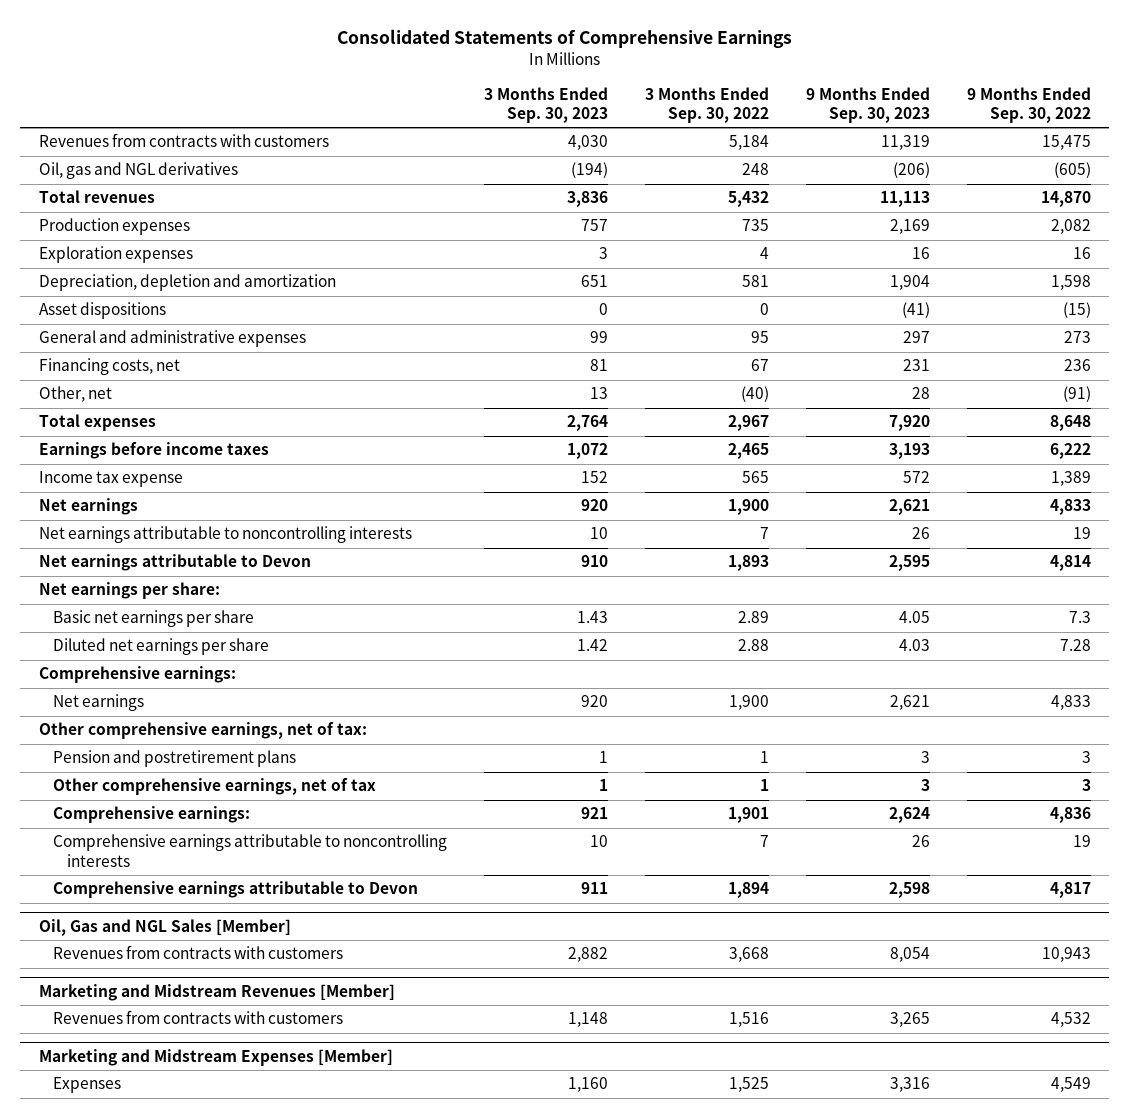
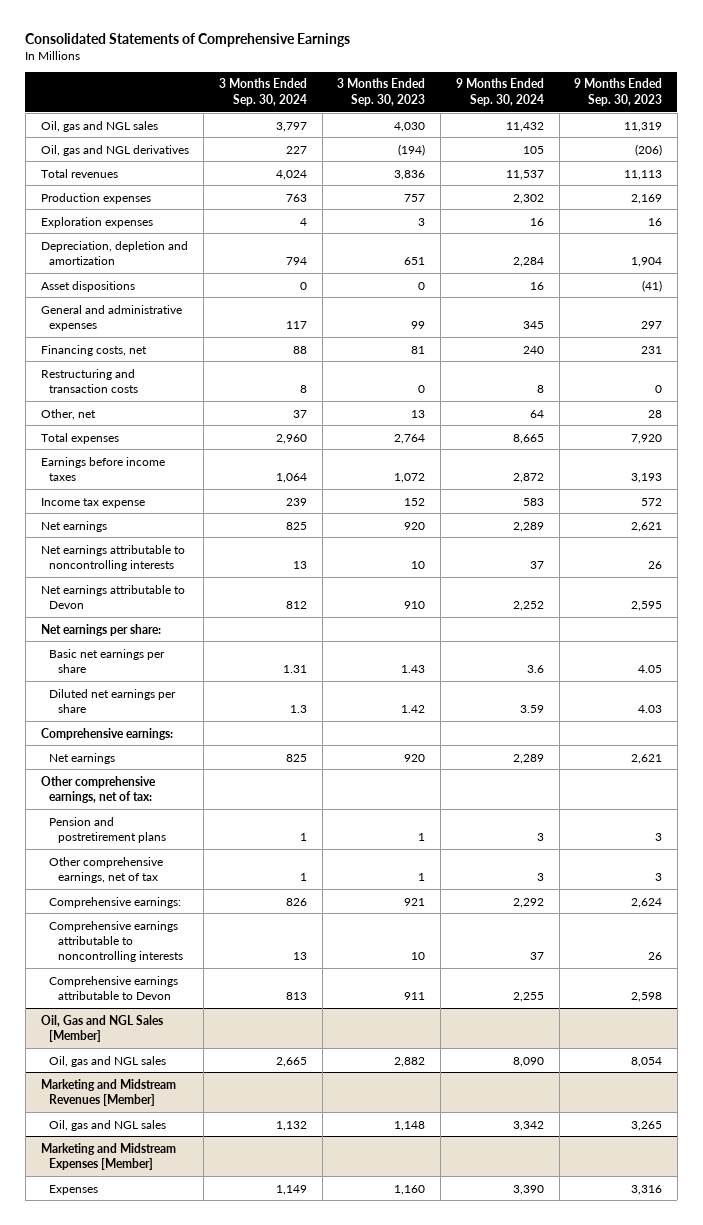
[644,86,769,123] 3 Months Ended Sep. 30, 2022 -> none
[966,86,1091,123] 9 Months Ended Sep. 30, 2022 -> none
none -> [218,78,307,106] 3 Months Ended Sep. 30, 2024
none -> [455,78,544,106] 9 Months Ended Sep. 30, 2024
[38,133,329,148] Revenues from contracts with customers -> [40,120,158,132] Oil, gas and NGL sales
none -> [40,368,139,393] Restructuring and transaction costs
[52,945,343,960] Revenues from contracts with customers -> [49,1055,167,1067] Oil, gas and NGL sales
[52,1010,343,1025] Revenues from contracts with customers -> [49,1119,167,1131] Oil, gas and NGL sales

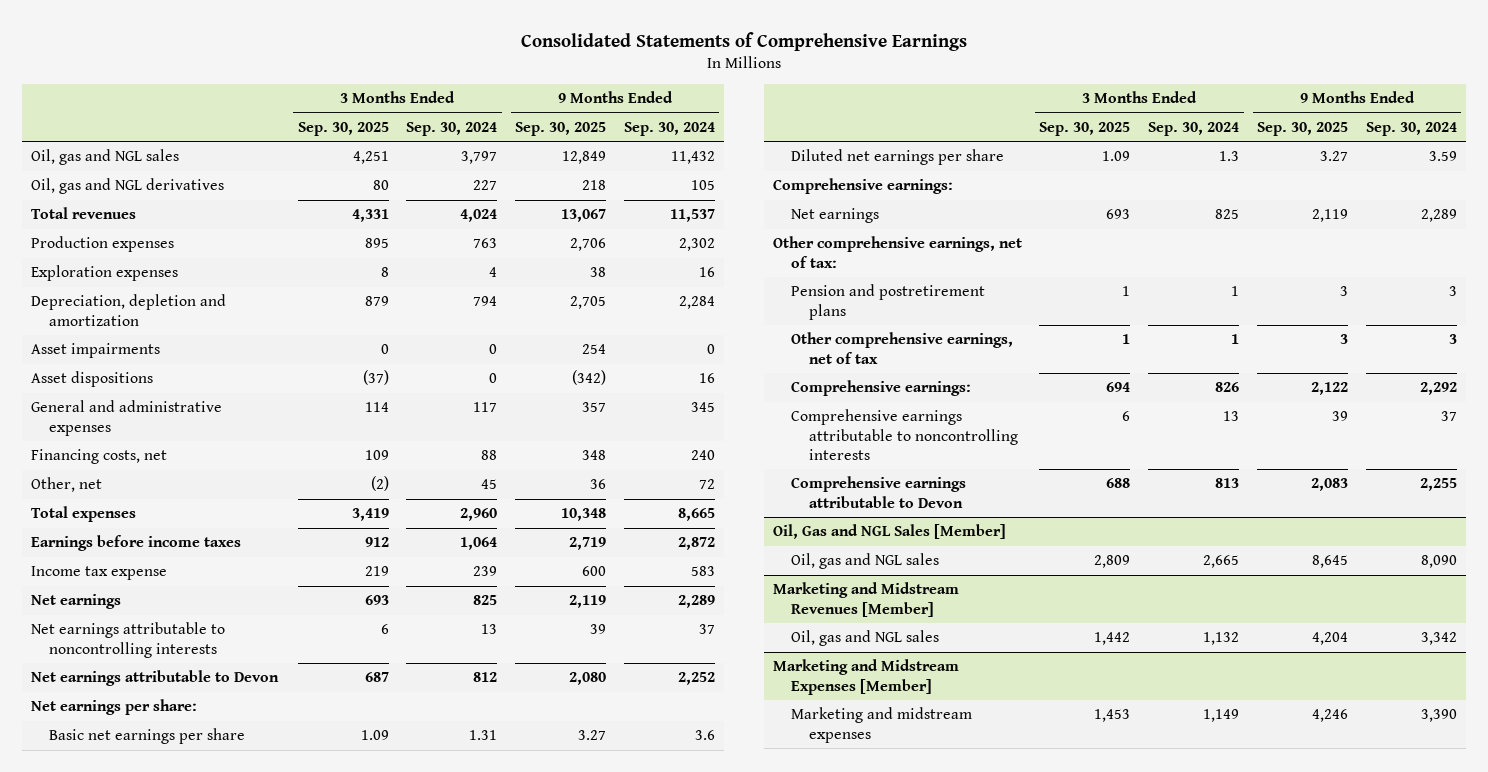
[337,78,426,106] 3 Months Ended Sep. 30, 2023 -> none
[574,78,663,106] 9 Months Ended Sep. 30, 2023 -> none
none -> [297,121,389,136] Sep. 30, 2025
none -> [515,121,607,136] Sep. 30, 2025
none -> [30,343,160,359] Asset impairments
[40,368,139,393] Restructuring and transaction costs -> none
[292,409,307,418] 37 -> [481,479,498,490] 45
[529,409,544,418] 64 -> [698,479,715,490] 72
[49,1184,99,1195] Expenses -> [791,707,973,743] Marketing and midstream expenses

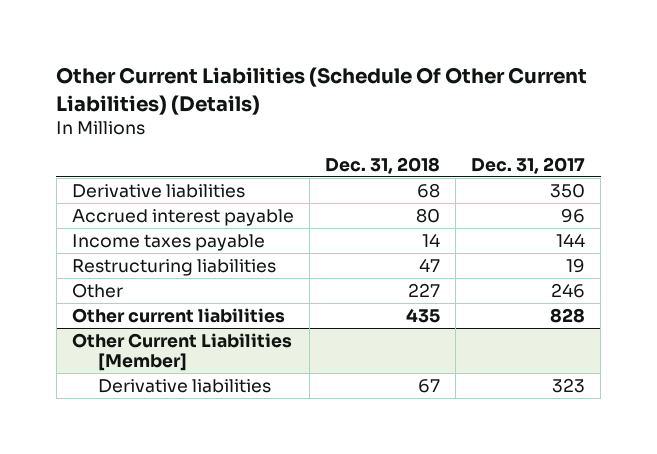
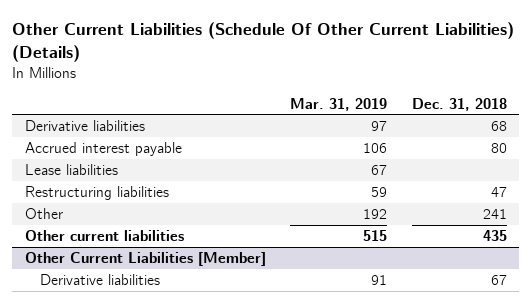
[471,156,586,174] Dec. 31, 2017 -> none
none -> [290,97,388,111] Mar. 31, 2019
[71,233,265,251] Income taxes payable -> none
none -> [24,163,118,175] Lease liabilities
[407,282,440,297] 227 -> [483,208,508,219] 241

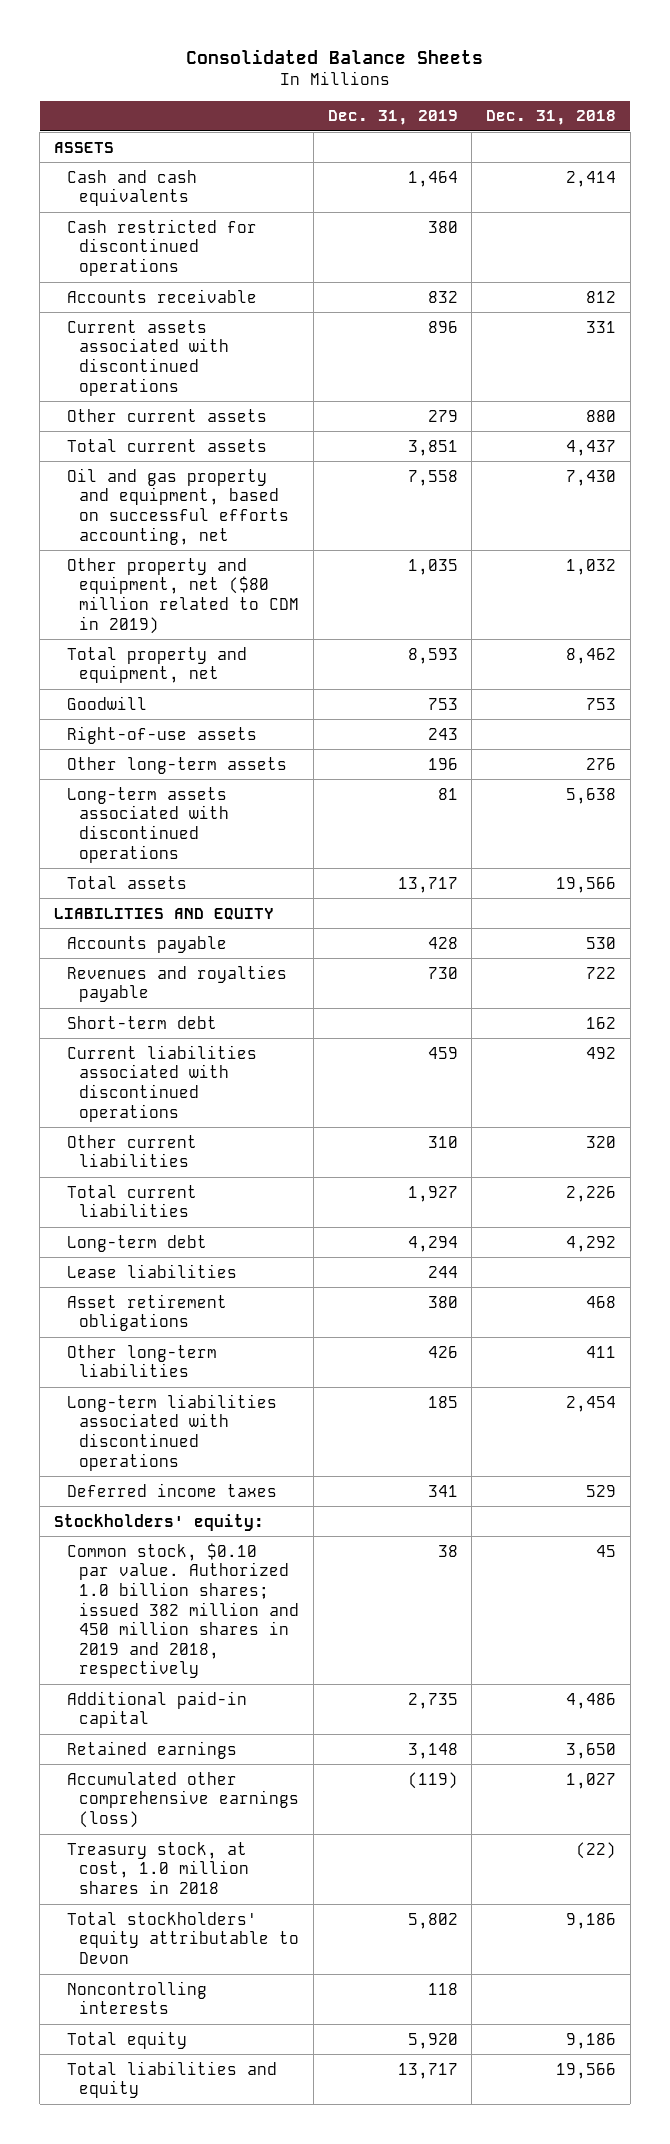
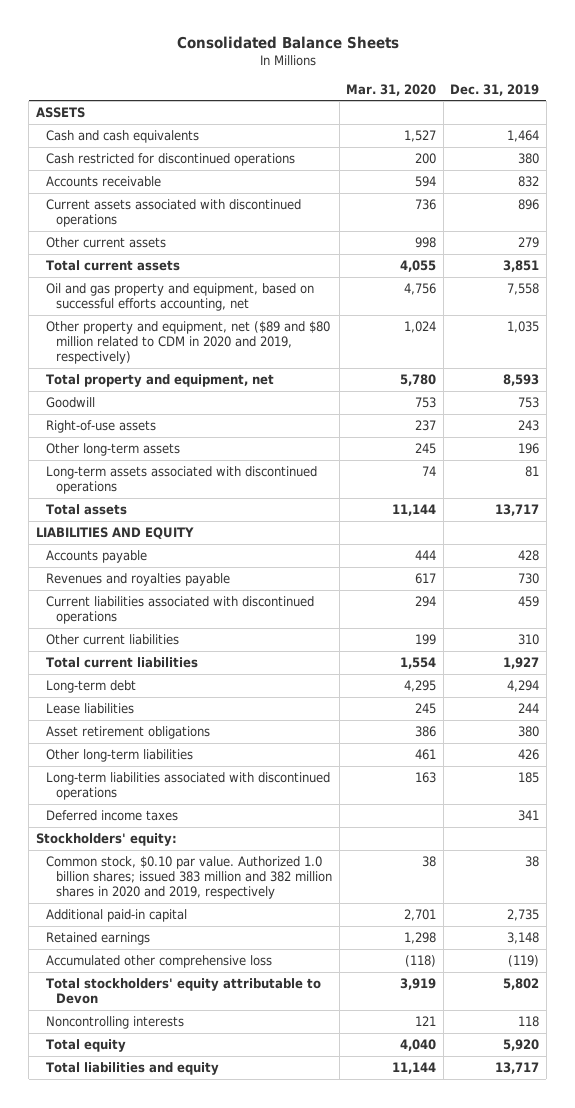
[486,110,617,126] Dec. 31, 2018 -> none
none -> [346,83,437,96] Mar. 31, 2020
[66,557,300,634] Other property and equipment, net ($80 million related to CDM in 2019) -> [46,320,331,365] Other property and equipment, net ($89 and $80 million related to CDM in 2020 and 2019, respectively)
[66,1015,217,1029] Short-term debt -> none
[66,1542,300,1679] Common stock, $0.10 par value. Authorized 1.0 billion shares; issued 382 million and 450 million shares in 2019 and 2018, respectively -> [46,855,333,900] Common stock, $0.10 par value. Authorized 1.0 billion shares; issued 383 million and 382 million shares in 2020 and 2019, respectively
[66,1841,250,1894] Treasury stock, at cost, 1.0 million shares in 2018 -> none
[66,1771,300,1828] Accumulated other comprehensive earnings (loss) -> [46,954,273,968] Accumulated other comprehensive loss

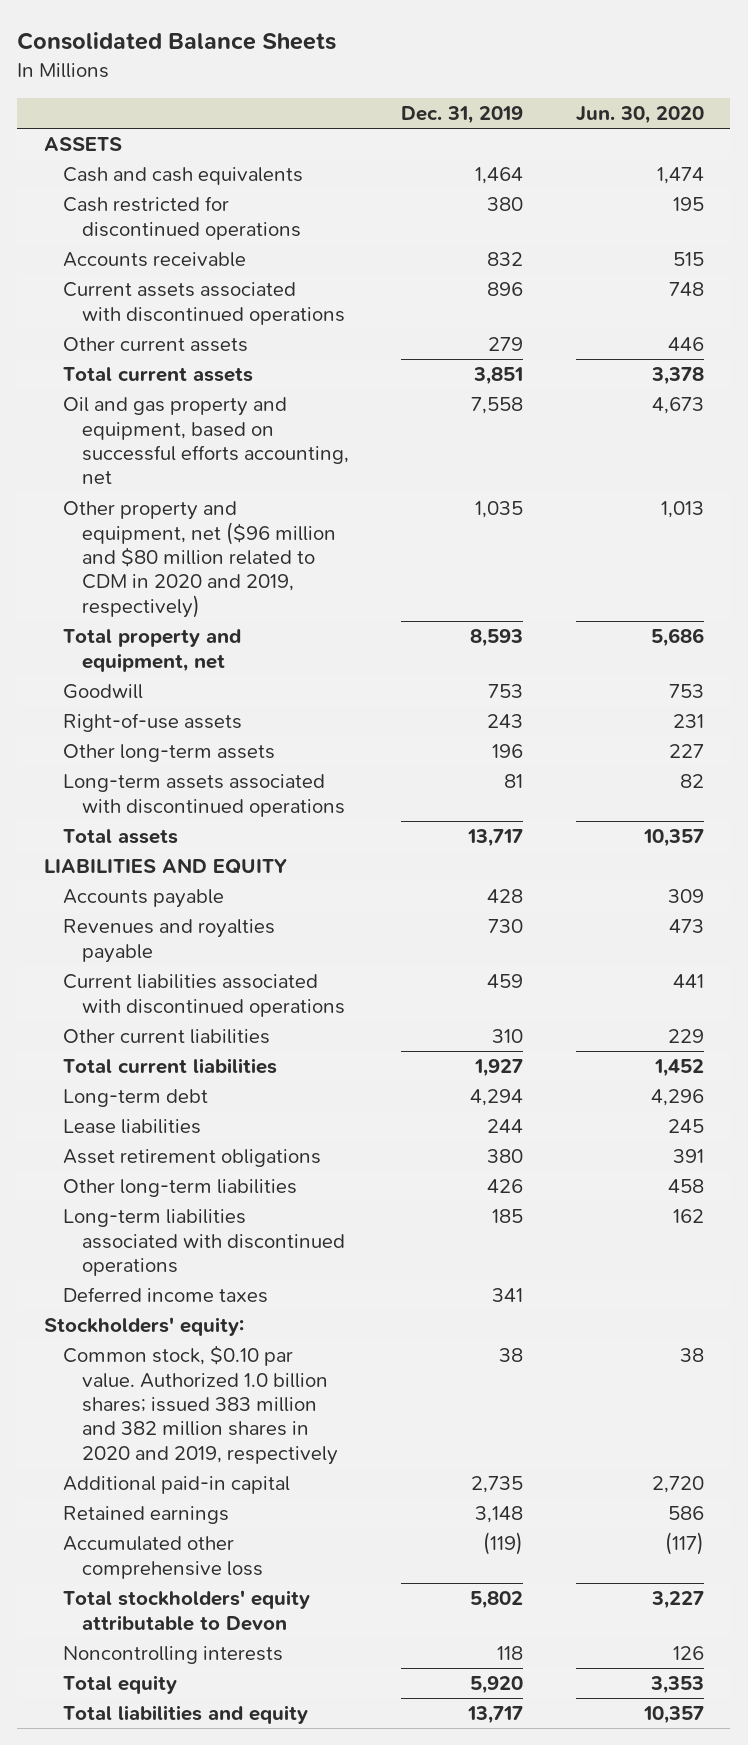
[346,83,437,96] Mar. 31, 2020 -> none
none -> [575,106,704,125] Jun. 30, 2020
[46,320,331,365] Other property and equipment, net ($89 and $80 million related to CDM in 2020 and 2019, respectively) -> [62,501,336,618] Other property and equipment, net ($96 million and $80 million related to CDM in 2020 and 2019, respectively)

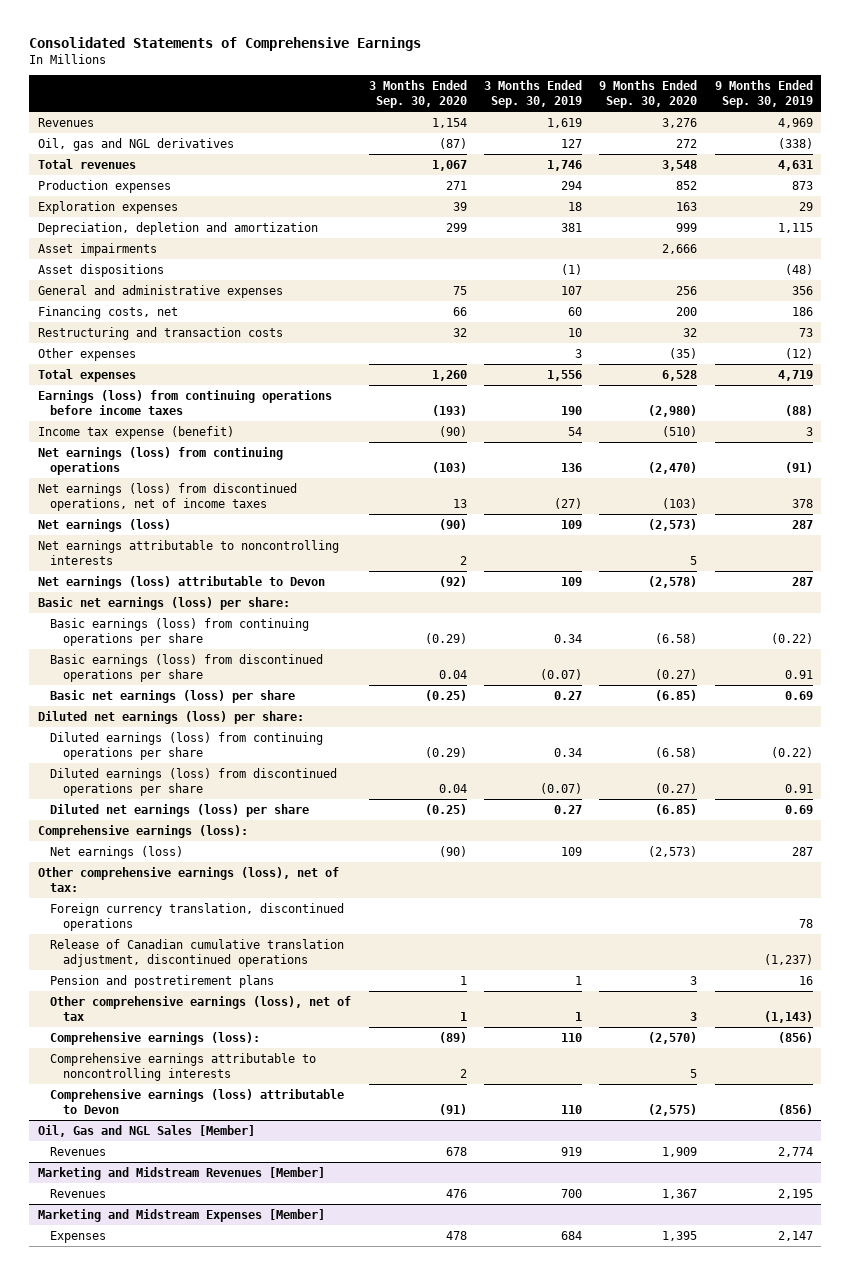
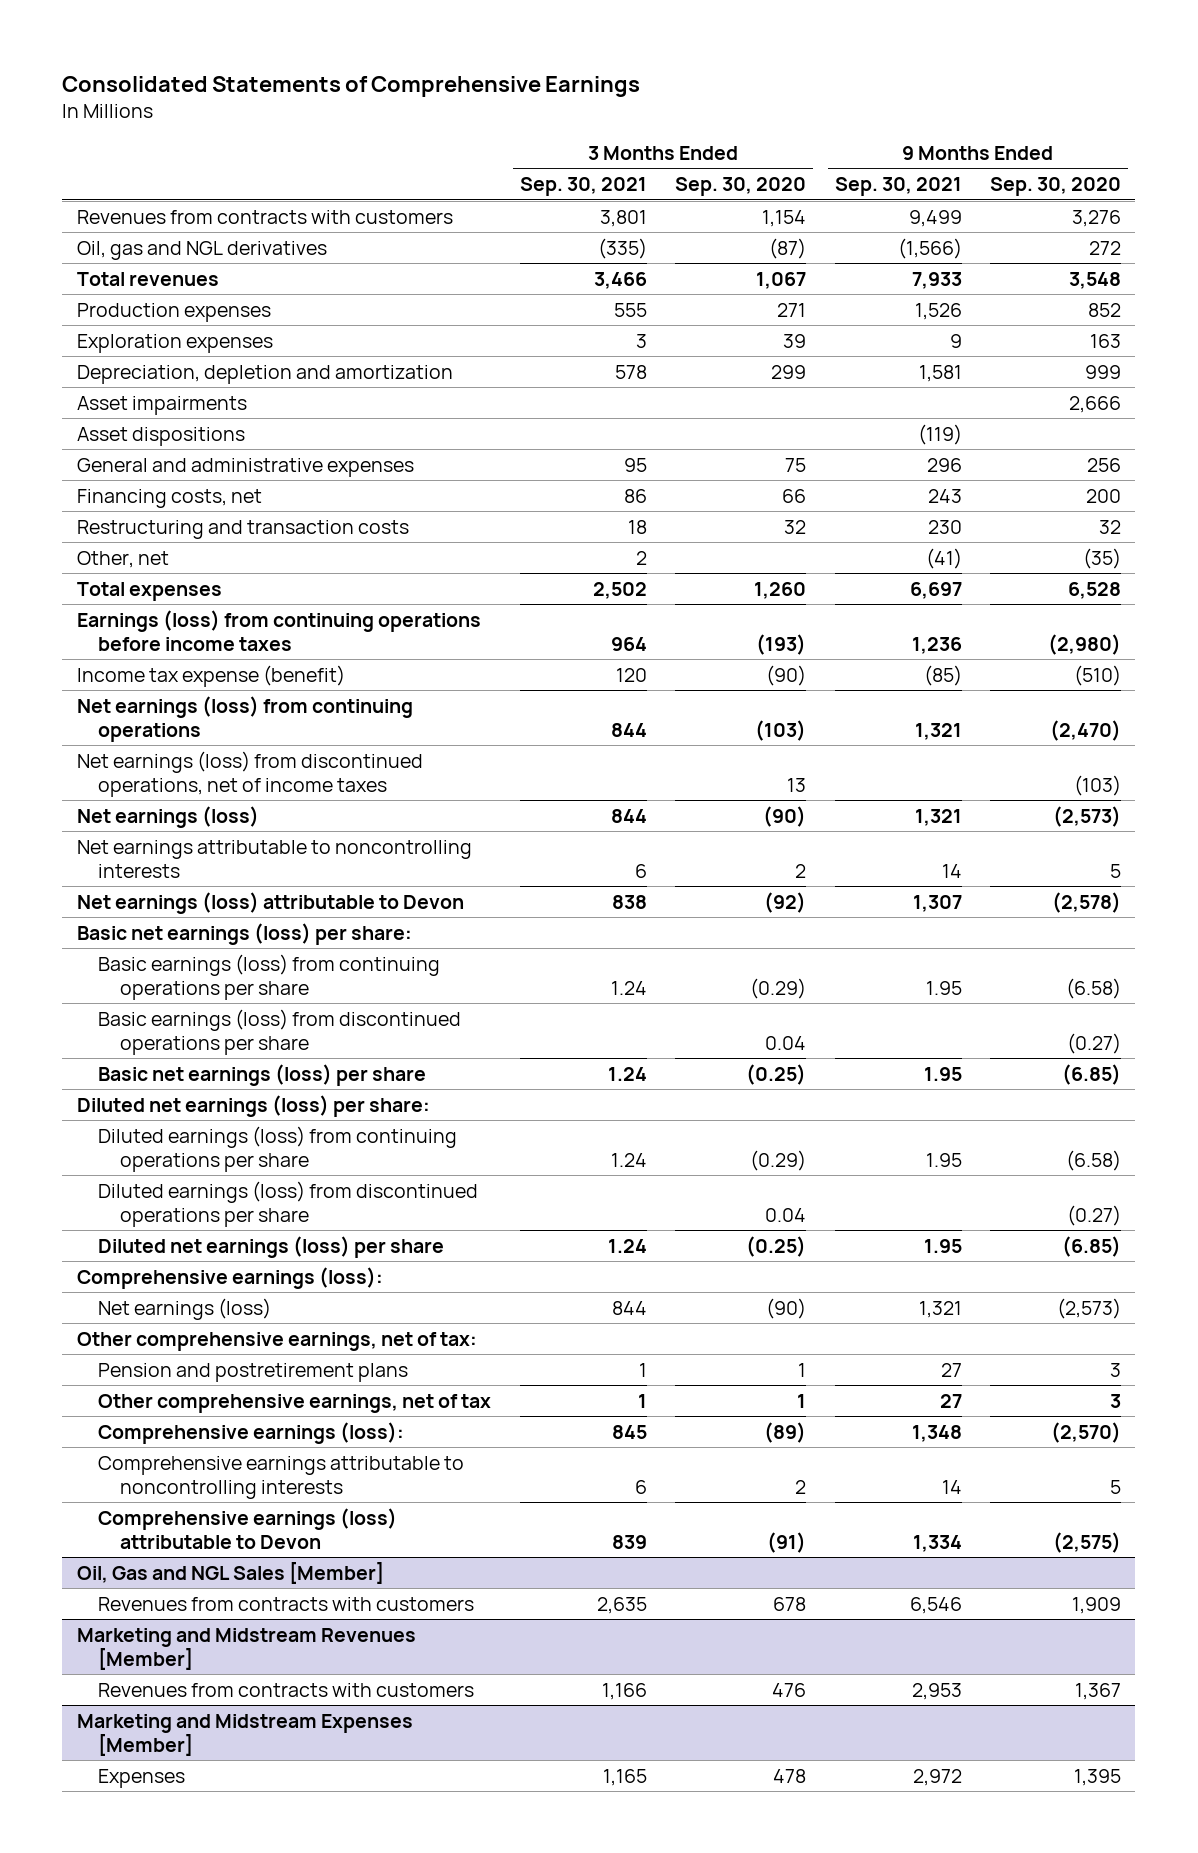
[484,80,583,109] 3 Months Ended Sep. 30, 2019 -> none
[714,80,813,109] 9 Months Ended Sep. 30, 2019 -> none
none -> [519,177,647,197] Sep. 30, 2021
none -> [834,177,962,197] Sep. 30, 2021
[37,117,94,127] Revenues -> [76,209,453,224] Revenues from contracts with customers
[37,347,136,361] Other expenses -> [76,550,169,568] Other, net
[50,902,345,931] Foreign currency translation, discontinued operations -> none
[50,938,345,967] Release of Canadian cumulative translation adjustment, discontinued operations -> none
[37,866,339,892] Other comprehensive earnings (loss), net of tax: -> [76,1331,477,1351] Other comprehensive earnings, net of tax:
[50,995,352,1021] Other comprehensive earnings (loss), net of tax -> [98,1393,492,1413] Other comprehensive earnings, net of tax
[50,1146,107,1156] Revenues -> [98,1596,475,1611] Revenues from contracts with customers
[50,1188,107,1198] Revenues -> [98,1682,475,1697] Revenues from contracts with customers

